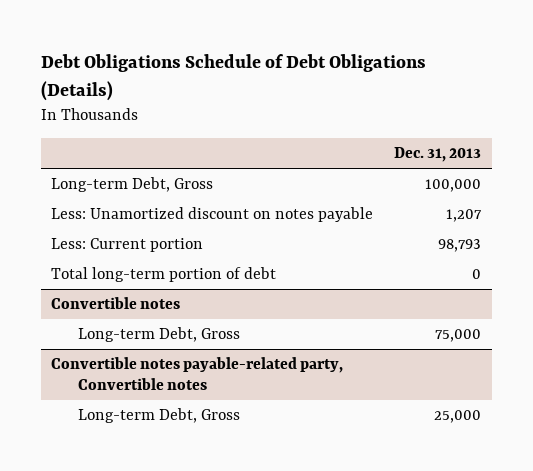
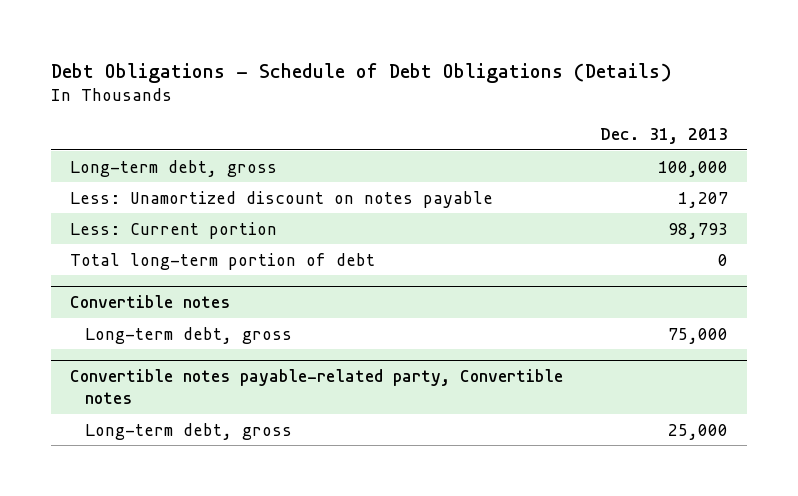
[40,54,426,102] Debt Obligations Schedule of Debt Obligations (Details) -> [50,62,672,83] Debt Obligations - Schedule of Debt Obligations (Details)
[51,176,214,192] Long-term Debt, Gross -> [69,159,277,177] Long-term debt, gross
[78,326,241,342] Long-term Debt, Gross -> [85,326,293,344] Long-term debt, gross
[78,407,241,423] Long-term Debt, Gross -> [85,422,293,440] Long-term debt, gross

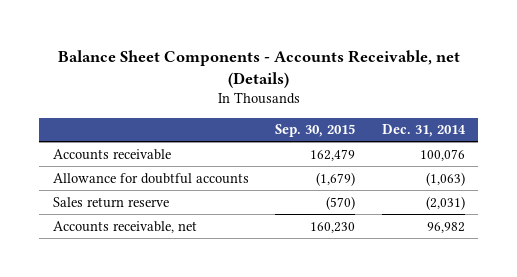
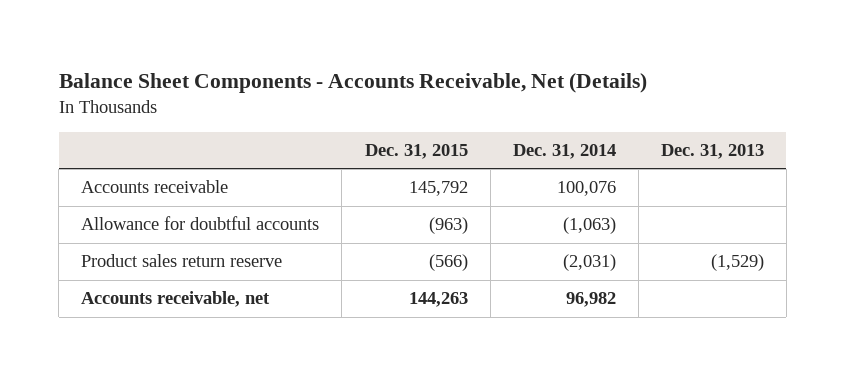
[57,49,460,88] Balance Sheet Components - Accounts Receivable, net (Details) -> [58,72,647,93] Balance Sheet Components - Accounts Receivable, Net (Details)
[275,124,356,138] Sep. 30, 2015 -> none
none -> [364,144,468,160] Dec. 31, 2015
none -> [660,144,764,160] Dec. 31, 2013
[52,196,169,208] Sales return reserve -> [81,254,283,268] Product sales return reserve

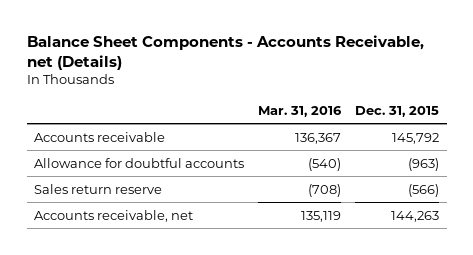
[58,72,647,93] Balance Sheet Components - Accounts Receivable, Net (Details) -> [26,34,424,70] Balance Sheet Components - Accounts Receivable, net (Details)
[512,144,616,160] Dec. 31, 2014 -> none
[660,144,764,160] Dec. 31, 2013 -> none
none -> [258,105,343,117] Mar. 31, 2016
[81,254,283,268] Product sales return reserve -> [33,183,162,194] Sales return reserve

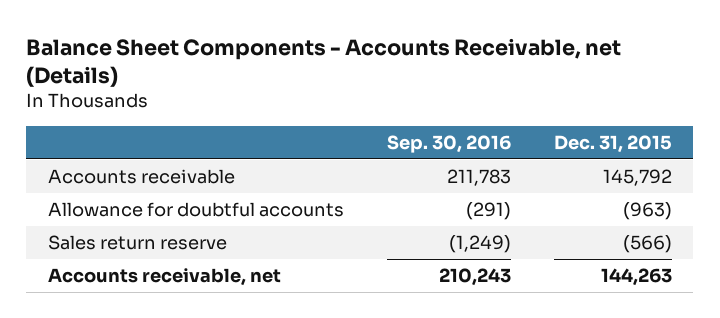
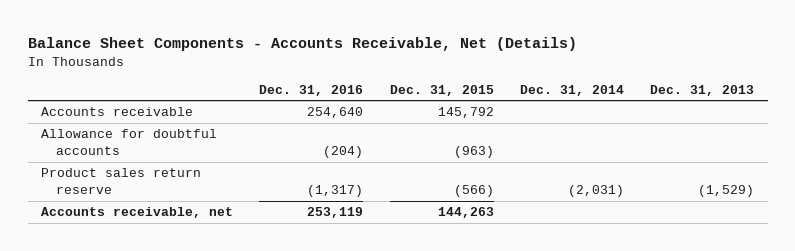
[26,37,622,87] Balance Sheet Components - Accounts Receivable, net (Details) -> [27,36,577,51] Balance Sheet Components - Accounts Receivable, Net (Details)
[386,134,511,153] Sep. 30, 2016 -> none
none -> [259,84,364,96] Dec. 31, 2016
none -> [519,84,624,96] Dec. 31, 2014
none -> [650,84,755,96] Dec. 31, 2013
[47,235,227,251] Sales return reserve -> [40,168,201,195] Product sales return reserve

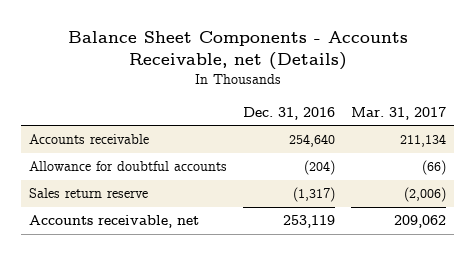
[27,36,577,51] Balance Sheet Components - Accounts Receivable, Net (Details) -> [67,31,408,71] Balance Sheet Components - Accounts Receivable, net (Details)
[389,84,494,96] Dec. 31, 2015 -> none
[519,84,624,96] Dec. 31, 2014 -> none
[650,84,755,96] Dec. 31, 2013 -> none
none -> [351,106,447,120] Mar. 31, 2017
[40,168,201,195] Product sales return reserve -> [29,188,149,199] Sales return reserve

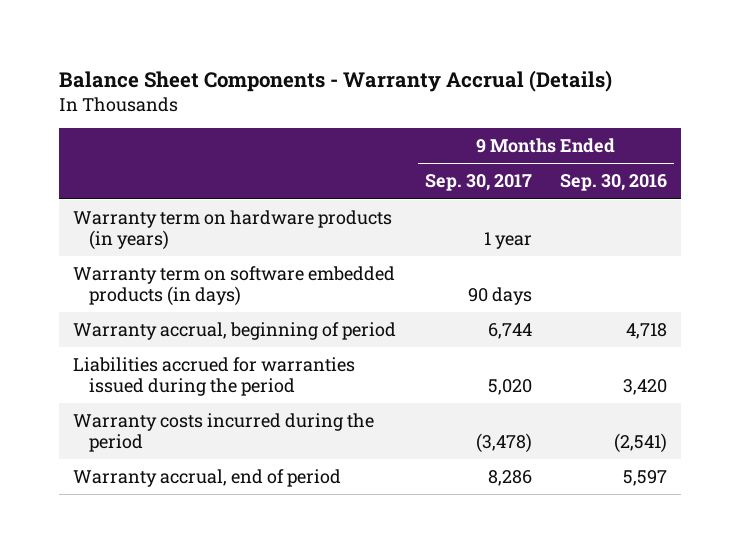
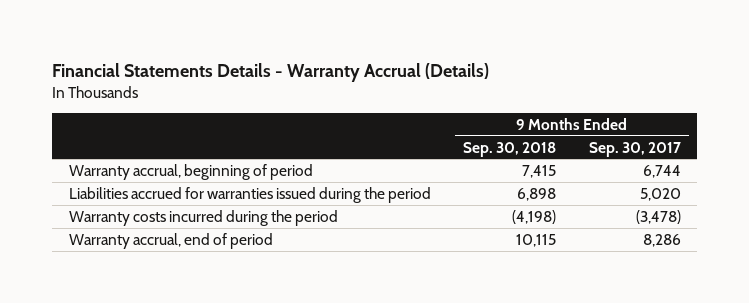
[59,69,613,92] Balance Sheet Components - Warranty Accrual (Details) -> [52,62,490,82] Financial Statements Details - Warranty Accrual (Details)
[560,174,668,192] Sep. 30, 2016 -> none
none -> [463,141,557,157] Sep. 30, 2018
[73,209,393,251] Warranty term on hardware products (in years) -> none
[73,265,396,307] Warranty term on software embedded products (in days) -> none

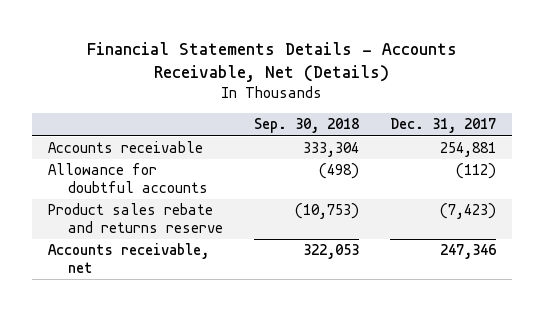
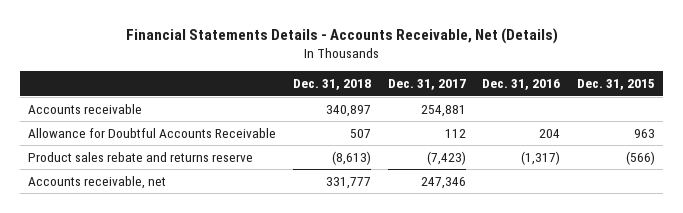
[253,118,359,134] Sep. 30, 2018 -> none
none -> [292,79,371,91] Dec. 31, 2018
none -> [482,79,561,91] Dec. 31, 2016
none -> [576,79,655,91] Dec. 31, 2015
[47,163,208,194] Allowance for doubtful accounts -> [28,127,277,138] Allowance for Doubtful Accounts Receivable
[456,163,497,180] (112) -> [444,128,466,138] 112

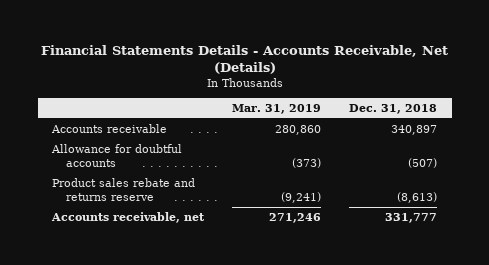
[387,79,466,91] Dec. 31, 2017 -> none
[482,79,561,91] Dec. 31, 2016 -> none
[576,79,655,91] Dec. 31, 2015 -> none
none -> [232,104,322,115] Mar. 31, 2019
[28,127,277,138] Allowance for Doubtful Accounts Receivable -> [50,143,182,168] Allowance for doubtful accounts
[349,128,371,138] 507 -> [408,158,438,169] (507)

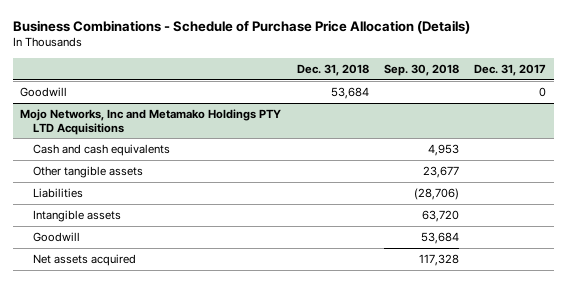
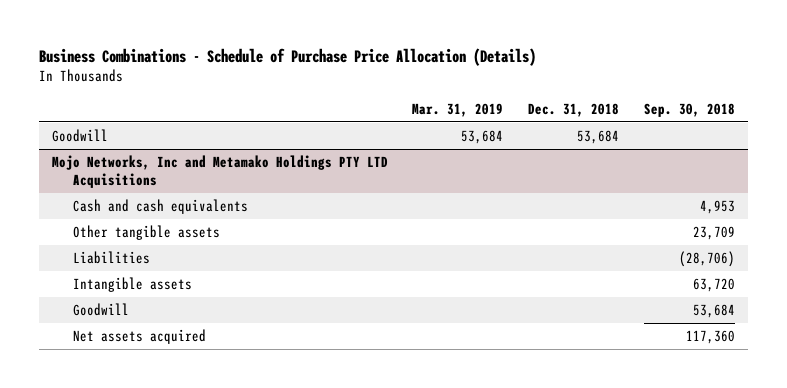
[474,64,547,77] Dec. 31, 2017 -> none
none -> [412,102,504,117] Mar. 31, 2019
[422,166,459,179] 23,677 -> [693,226,736,241] 23,709
[418,254,459,267] 117,328 -> [686,330,736,345] 117,360

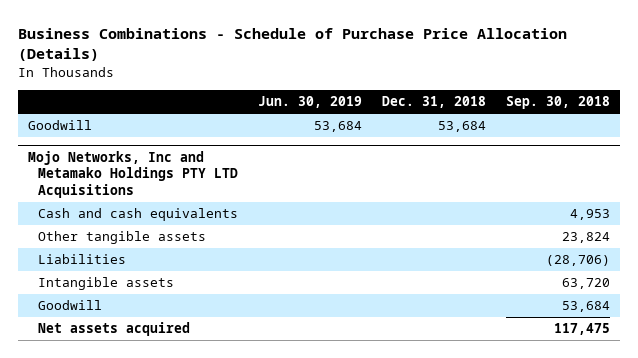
[412,102,504,117] Mar. 31, 2019 -> none
none -> [258,96,363,109] Jun. 30, 2019
[693,226,736,241] 23,709 -> [562,232,611,244] 23,824
[686,330,736,345] 117,360 -> [554,323,611,336] 117,475

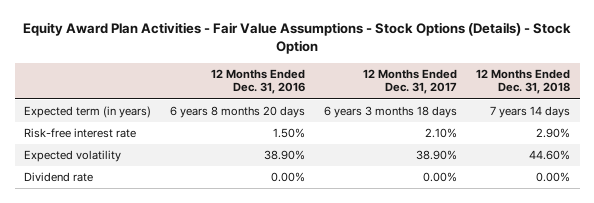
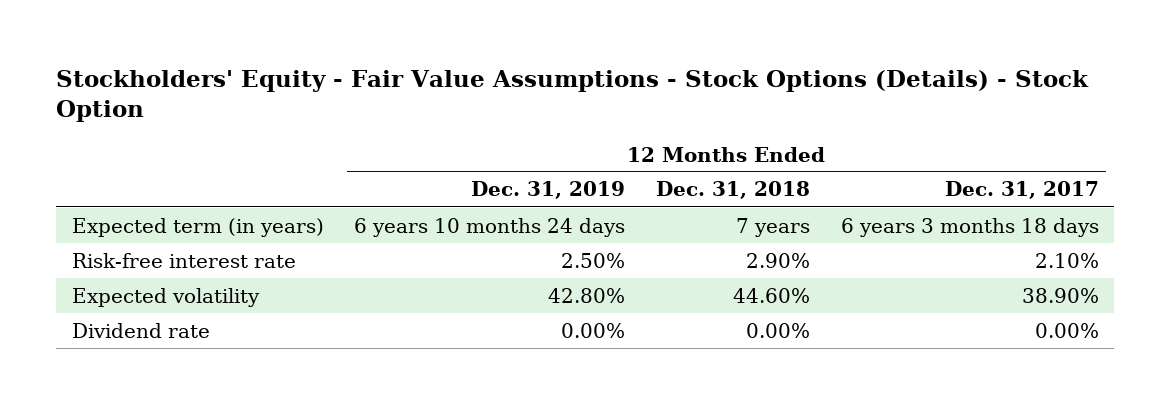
[23,21,572,55] Equity Award Plan Activities - Fair Value Assumptions - Stock Options (Details) - Stock Option -> [56,69,1090,123] Stockholders' Equity - Fair Value Assumptions - Stock Options (Details) - Stock Option
[211,69,306,95] 12 Months Ended Dec. 31, 2016 -> none
none -> [471,181,626,200] Dec. 31, 2019
[490,106,571,119] 7 years 14 days -> [735,217,810,237] 7 years

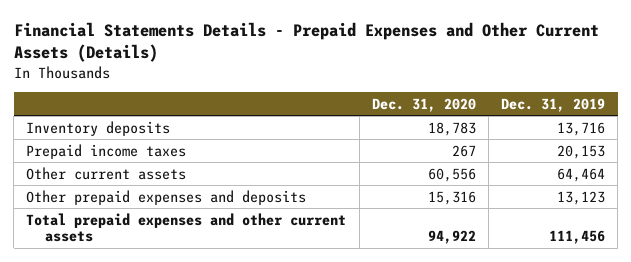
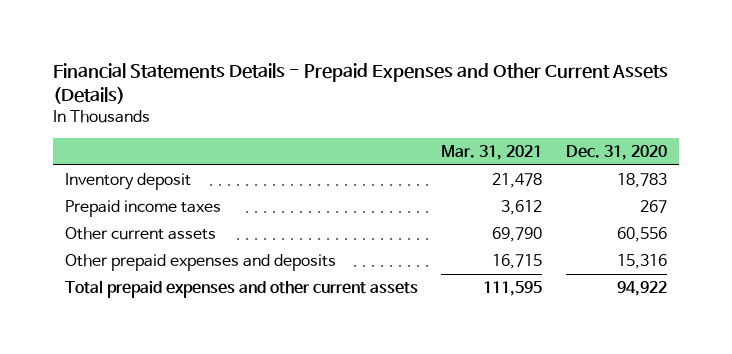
[501,97,606,112] Dec. 31, 2019 -> none
none -> [441,144,543,160] Mar. 31, 2021
[26,120,171,136] Inventory deposits -> [64,172,191,190] Inventory deposit

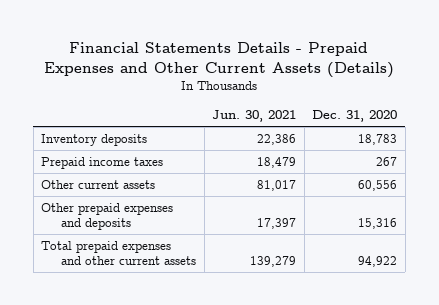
[441,144,543,160] Mar. 31, 2021 -> none
none -> [212,110,297,123] Jun. 30, 2021
[64,172,191,190] Inventory deposit -> [41,133,148,146] Inventory deposits

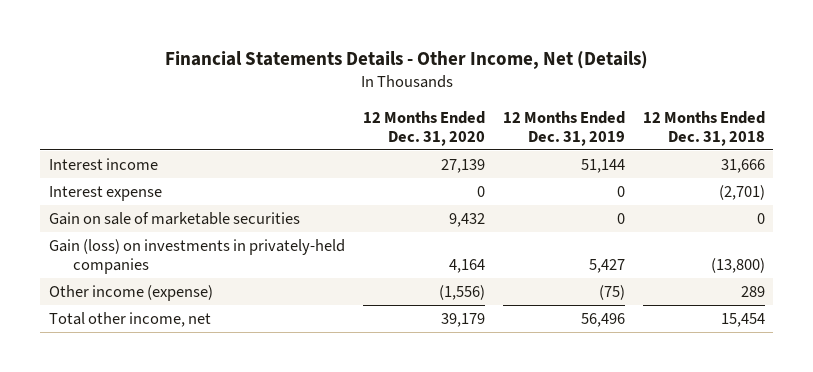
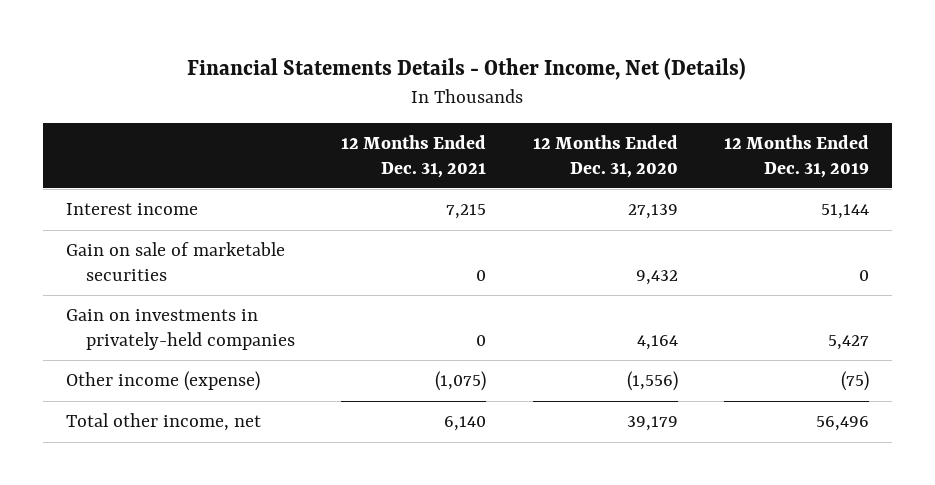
[642,110,765,146] 12 Months Ended Dec. 31, 2018 -> none
none -> [341,135,487,178] 12 Months Ended Dec. 31, 2021
[48,185,162,201] Interest expense -> none
[48,238,345,274] Gain (loss) on investments in privately-held companies -> [66,309,295,350] Gain on investments in privately-held companies

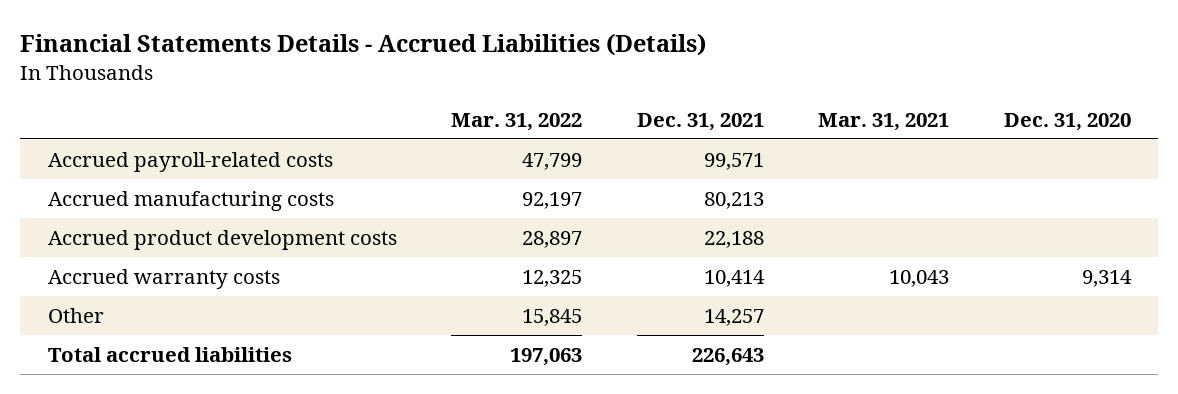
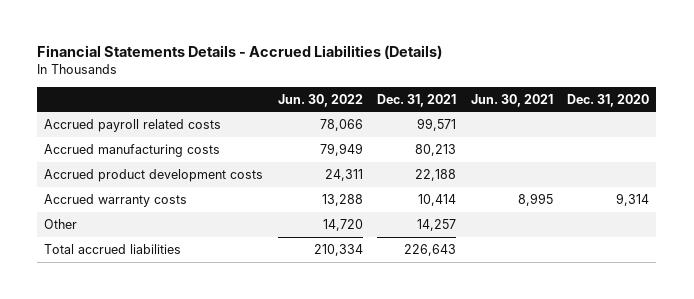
[451,112,583,131] Mar. 31, 2022 -> none
[818,112,950,131] Mar. 31, 2021 -> none
none -> [277,93,363,107] Jun. 30, 2022
none -> [470,93,553,107] Jun. 30, 2021
[47,151,333,172] Accrued payroll-related costs -> [44,118,222,132] Accrued payroll related costs

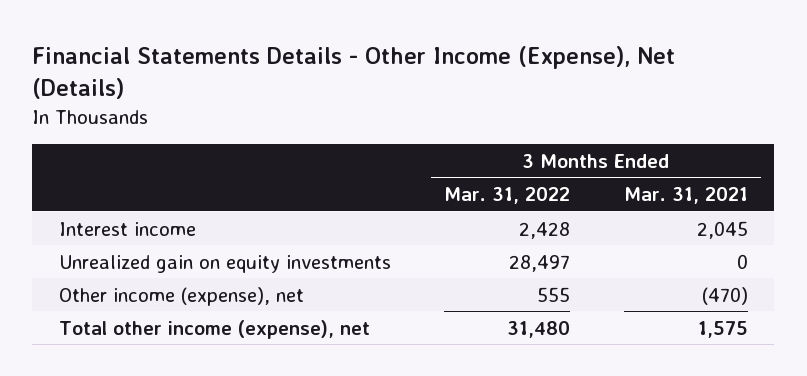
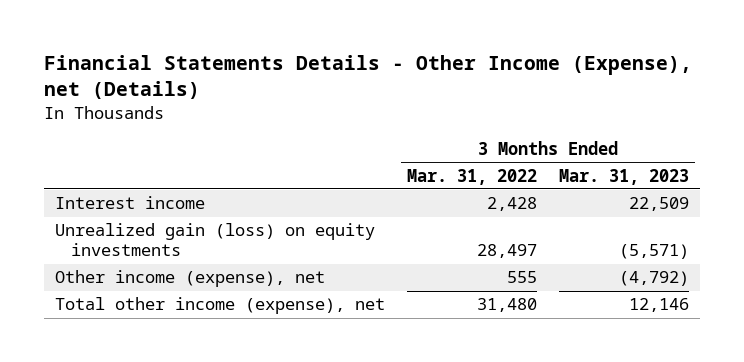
[32,46,676,100] Financial Statements Details - Other Income (Expense), Net (Details) -> [43,54,692,99] Financial Statements Details - Other Income (Expense), net (Details)
[623,186,748,204] Mar. 31, 2021 -> none
none -> [559,168,690,185] Mar. 31, 2023
[58,254,391,273] Unrealized gain on equity investments -> [54,223,375,257] Unrealized gain (loss) on equity investments

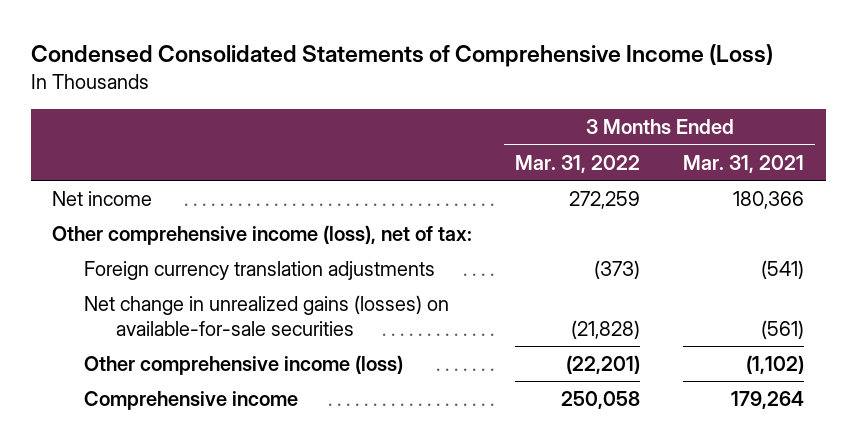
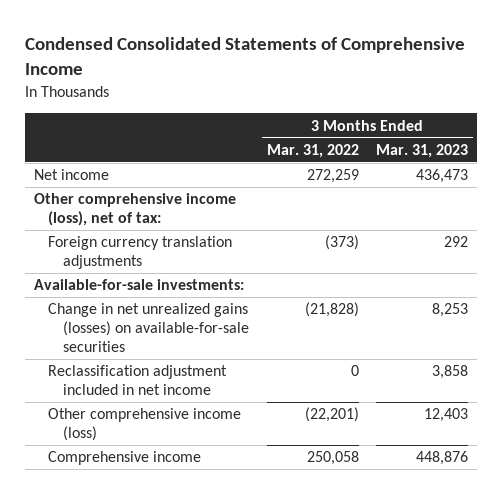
[30,43,773,67] Condensed Consolidated Statements of Comprehensive Income (Loss) -> [24,36,465,76] Condensed Consolidated Statements of Comprehensive Income
[683,154,805,173] Mar. 31, 2021 -> none
none -> [376,144,469,159] Mar. 31, 2023
none -> [33,279,244,291] Available-for-sale investments:
[84,295,450,336] Net change in unrealized gains (losses) on available-for-sale securities -> [48,303,249,353] Change in net unrealized gains (losses) on available-for-sale securities
none -> [48,365,228,396] Reclassification adjustment included in net income

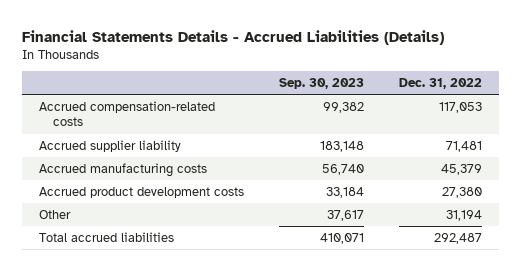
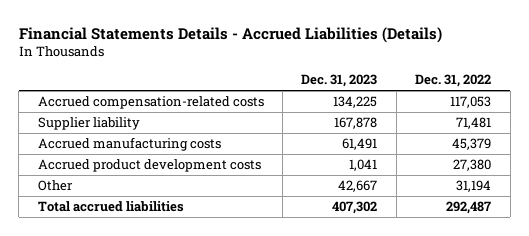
[279,78,365,90] Sep. 30, 2023 -> none
none -> [301,74,378,88] Dec. 31, 2023
[39,139,182,152] Accrued supplier liability -> [37,117,140,131] Supplier liability

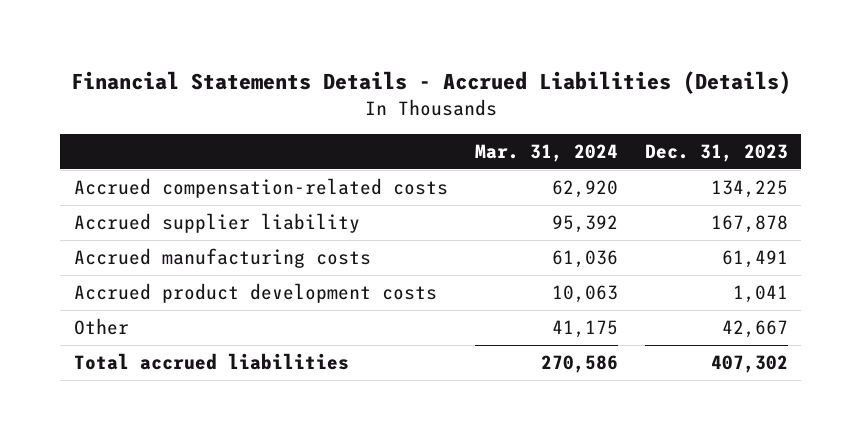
[415,74,492,88] Dec. 31, 2022 -> none
none -> [474,143,618,162] Mar. 31, 2024
[37,117,140,131] Supplier liability -> [73,212,360,233] Accrued supplier liability

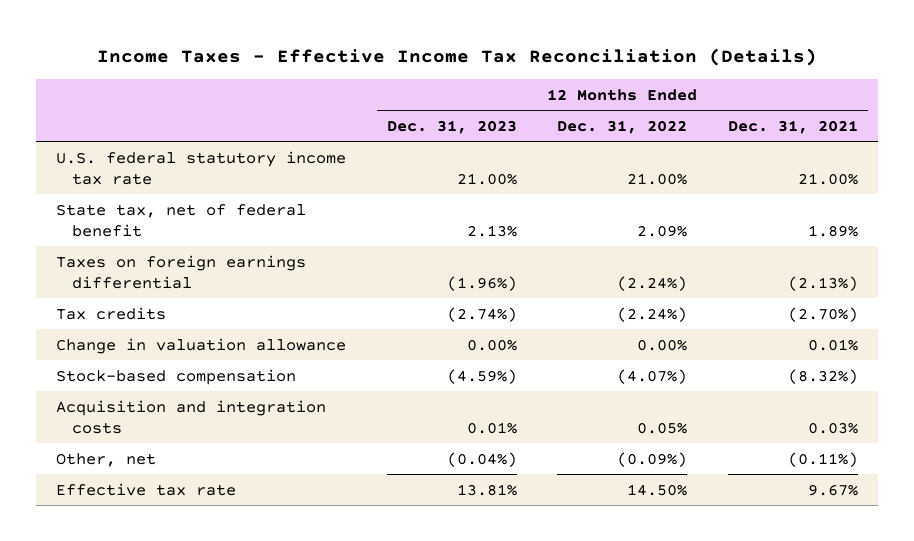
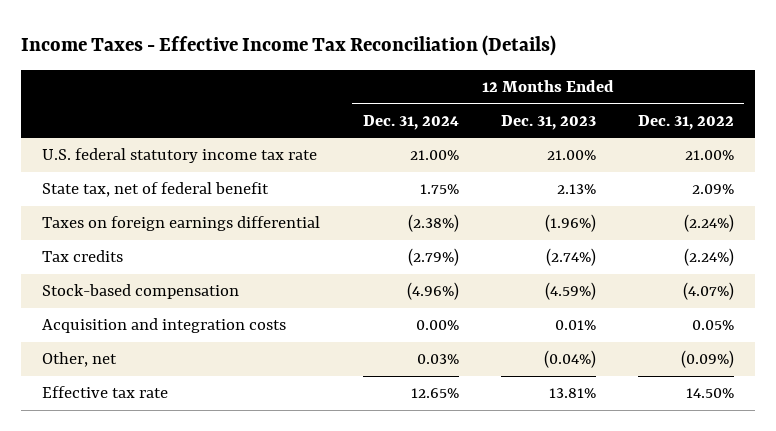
[727,119,858,134] Dec. 31, 2021 -> none
none -> [362,114,459,130] Dec. 31, 2024
[56,337,347,354] Change in valuation allowance -> none

